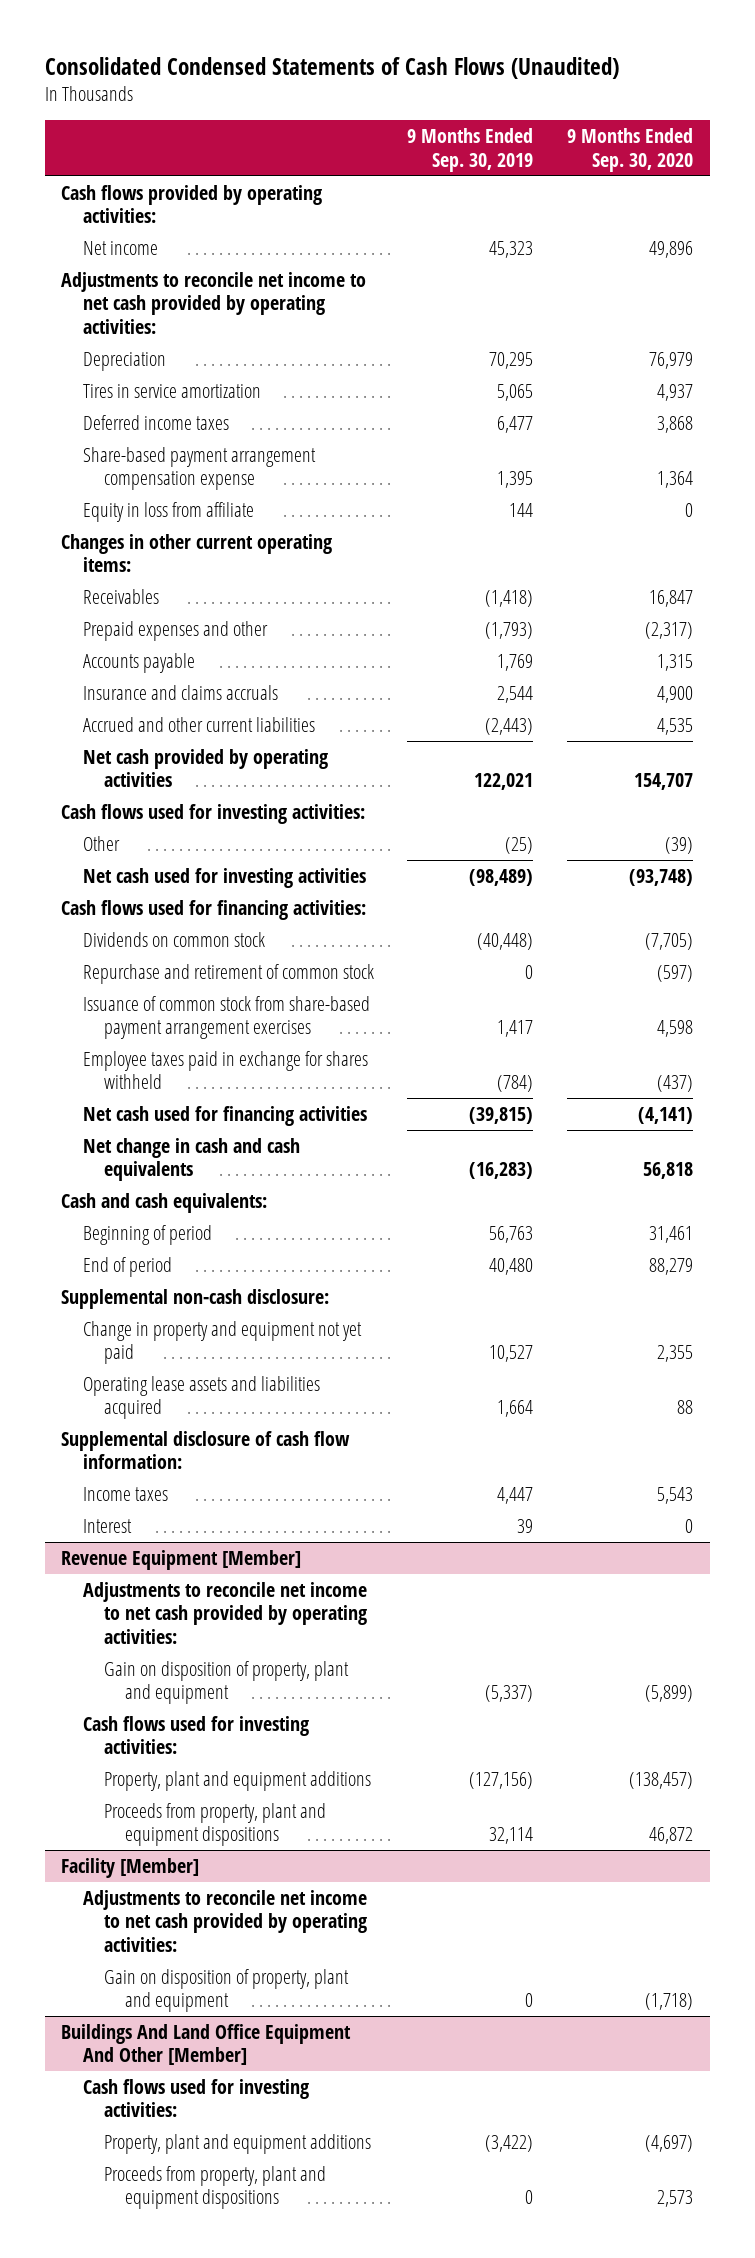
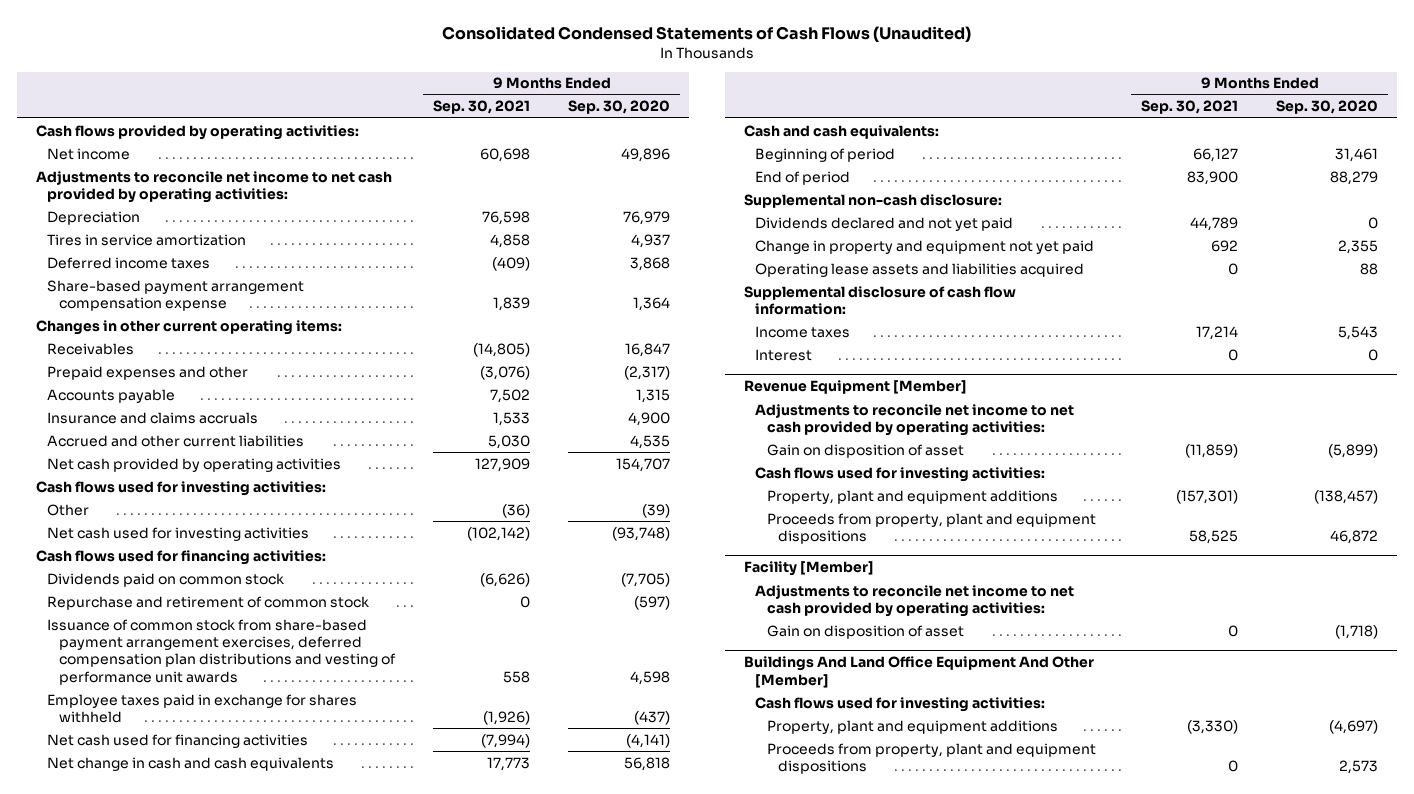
[407,127,534,172] 9 Months Ended Sep. 30, 2019 -> none
none -> [433,100,531,115] Sep. 30, 2021
[82,501,254,522] Equity in loss from affiliate -> none
[82,931,265,947] Dividends on common stock -> [47,572,285,587] Dividends paid on common stock
[82,995,370,1040] Issuance of common stock from share-based payment arrangement exercises -> [47,618,396,685] Issuance of common stock from share-based payment arrangement exercises, deferred compensation plan distributions and vesting of performance unit awards
none -> [755,216,1014,231] Dividends declared and not yet paid
[103,1660,349,1705] Gain on disposition of property, plant and equipment -> [766,443,964,458] Gain on disposition of asset
[103,1968,349,2013] Gain on disposition of property, plant and equipment -> [766,624,964,639] Gain on disposition of asset

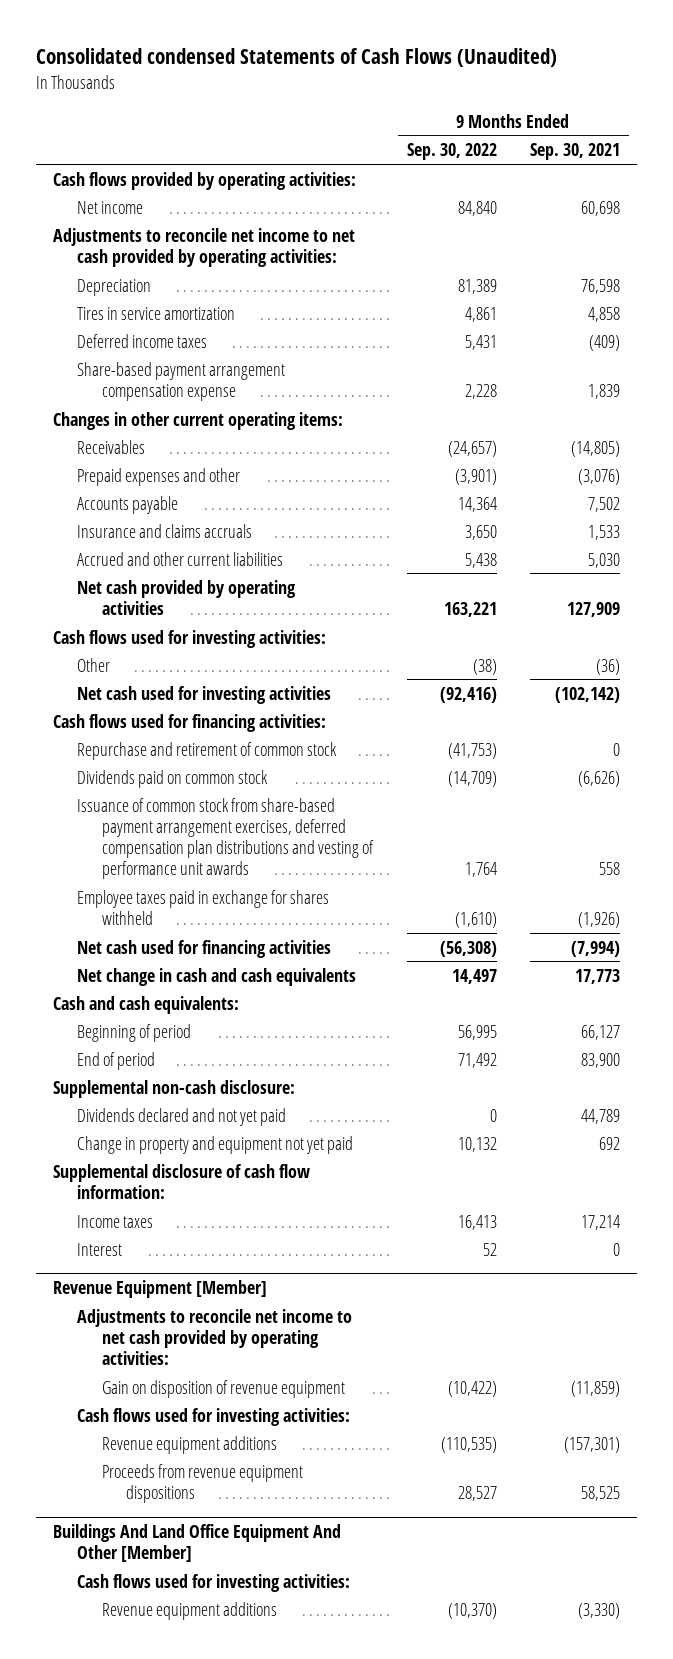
[442,25,972,42] Consolidated Condensed Statements of Cash Flows (Unaudited) -> [36,48,558,68] Consolidated condensed Statements of Cash Flows (Unaudited)
[568,100,671,115] Sep. 30, 2020 -> none
none -> [406,143,497,161] Sep. 30, 2022
[47,572,285,587] Dividends paid on common stock -> [77,769,269,788] Dividends paid on common stock
[755,262,1085,277] Operating lease assets and liabilities acquired -> none
[766,443,964,458] Gain on disposition of asset -> [101,1379,345,1398] Gain on disposition of revenue equipment
[743,561,874,577] Facility [Member] -> none
[755,584,1075,617] Adjustments to reconcile net income to net cash provided by operating activities: -> none
[766,624,964,639] Gain on disposition of asset -> none
[766,489,1058,504] Property, plant and equipment additions -> [101,1435,277,1454] Revenue equipment additions
[766,512,1096,544] Proceeds from property, plant and equipment dispositions -> [101,1463,303,1503] Proceeds from revenue equipment dispositions
[766,742,1096,774] Proceeds from property, plant and equipment dispositions -> none
[766,719,1058,734] Property, plant and equipment additions -> [101,1601,277,1620] Revenue equipment additions

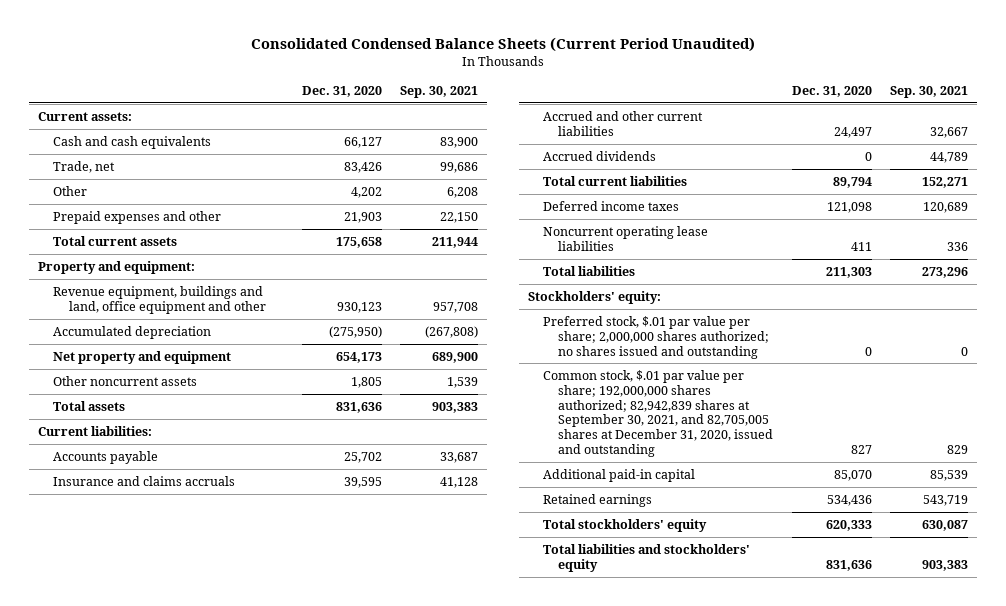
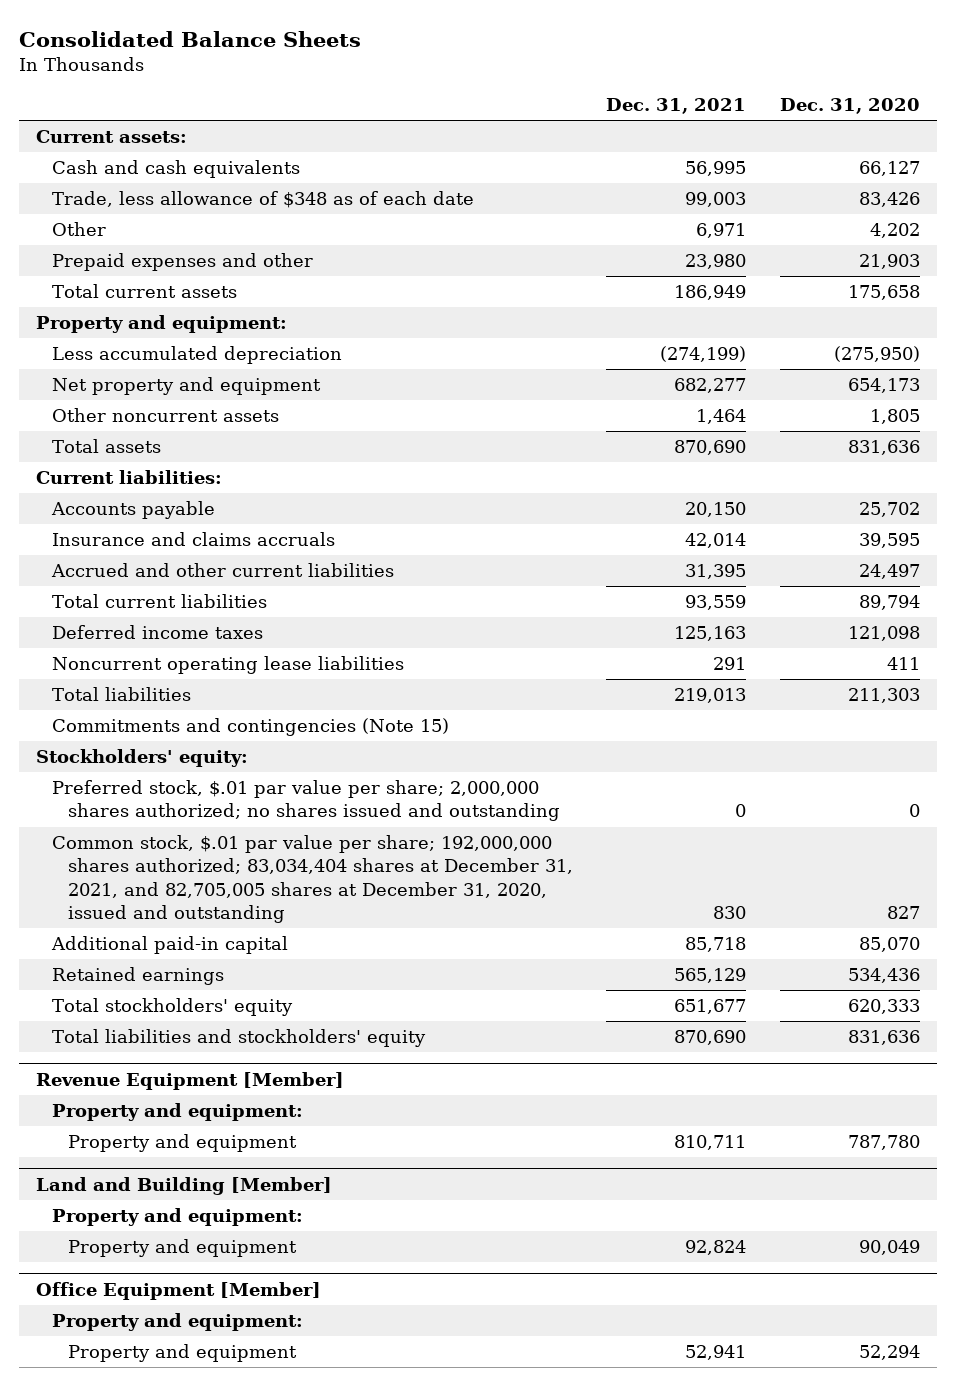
[251,36,756,52] Consolidated Condensed Balance Sheets (Current Period Unaudited) -> [18,30,361,47] Consolidated Balance Sheets
[400,86,479,99] Sep. 30, 2021 -> none
none -> [606,98,747,115] Dec. 31, 2021
[53,160,116,173] Trade, net -> [51,191,474,209] Trade, less allowance of $348 as of each date
[53,285,266,314] Revenue equipment, buildings and land, office equipment and other -> none
[53,325,212,339] Accumulated depreciation -> [51,346,342,365] Less accumulated depreciation
[543,150,657,161] Accrued dividends -> none
none -> [51,718,449,737] Commitments and contingencies (Note 15)
[543,369,774,458] Common stock, $.01 par value per share; 192,000,000 shares authorized; 82,942,839 shares at September 30, 2021, and 82,705,005 shares at December 31, 2020, issued and outstanding -> [51,835,573,924] Common stock, $.01 par value per share; 192,000,000 shares authorized; 83,034,404 shares at December 31, 2021, and 82,705,005 shares at December 31, 2020, issued and outstanding
none -> [35,1071,344,1090] Revenue Equipment [Member]
none -> [51,1103,303,1122] Property and equipment:
none -> [67,1134,297,1153] Property and equipment
none -> [35,1176,332,1195] Land and Building [Member]
none -> [51,1208,303,1227] Property and equipment:
none -> [67,1239,297,1258] Property and equipment
none -> [35,1281,321,1300] Office Equipment [Member]
none -> [51,1313,303,1332] Property and equipment:
none -> [67,1344,297,1363] Property and equipment

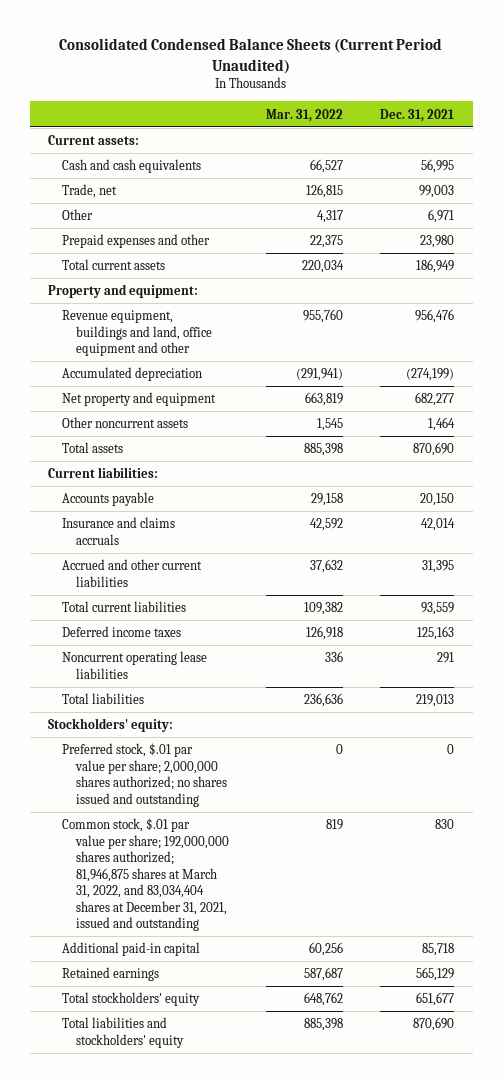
[18,30,361,47] Consolidated Balance Sheets -> [59,38,443,74] Consolidated Condensed Balance Sheets (Current Period Unaudited)
[779,98,920,115] Dec. 31, 2020 -> none
none -> [266,108,344,122] Mar. 31, 2022
[51,191,474,209] Trade, less allowance of $348 as of each date -> [62,184,118,199] Trade, net
none -> [62,310,213,357] Revenue equipment, buildings and land, office equipment and other
[51,346,342,365] Less accumulated depreciation -> [62,367,203,382] Accumulated depreciation
[51,718,449,737] Commitments and contingencies (Note 15) -> none
[51,835,573,924] Common stock, $.01 par value per share; 192,000,000 shares authorized; 83,034,404 shares at December 31, 2021, and 82,705,005 shares at December 31, 2020, issued and outstanding -> [62,818,230,931] Common stock, $.01 par value per share; 192,000,000 shares authorized; 81,946,875 shares at March 31, 2022, and 83,034,404 shares at December 31, 2021, issued and outstanding
[35,1071,344,1090] Revenue Equipment [Member] -> none
[51,1103,303,1122] Property and equipment: -> none
[67,1134,297,1153] Property and equipment -> none
[35,1176,332,1195] Land and Building [Member] -> none
[51,1208,303,1227] Property and equipment: -> none
[67,1239,297,1258] Property and equipment -> none
[35,1281,321,1300] Office Equipment [Member] -> none
[51,1313,303,1332] Property and equipment: -> none
[67,1344,297,1363] Property and equipment -> none

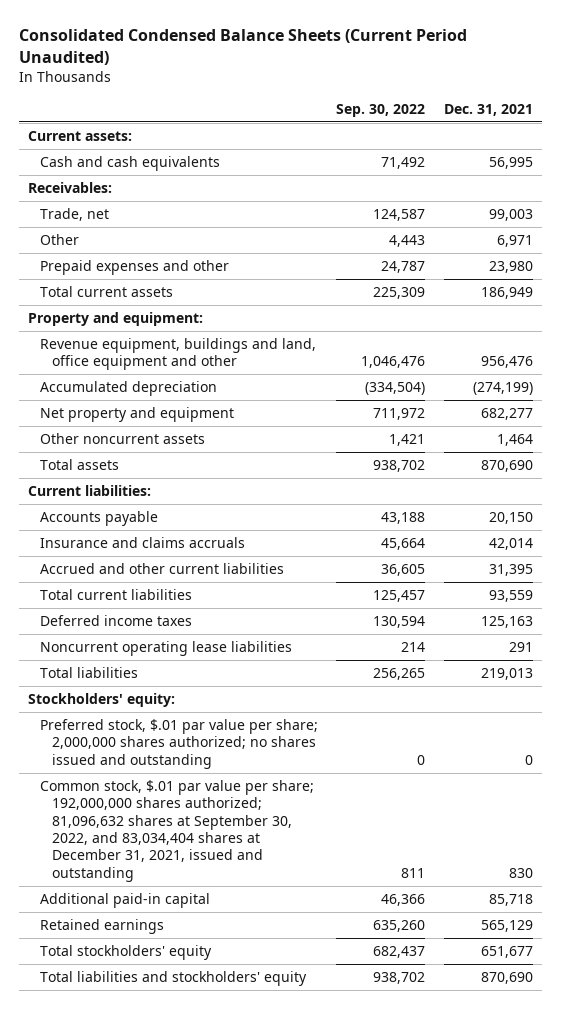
[266,108,344,122] Mar. 31, 2022 -> none
none -> [336,103,426,117] Sep. 30, 2022
none -> [28,181,113,193] Receivables:
[62,818,230,931] Common stock, $.01 par value per share; 192,000,000 shares authorized; 81,946,875 shares at March 31, 2022, and 83,034,404 shares at December 31, 2021, issued and outstanding -> [40,779,315,882] Common stock, $.01 par value per share; 192,000,000 shares authorized; 81,096,632 shares at September 30, 2022, and 83,034,404 shares at December 31, 2021, issued and outstanding

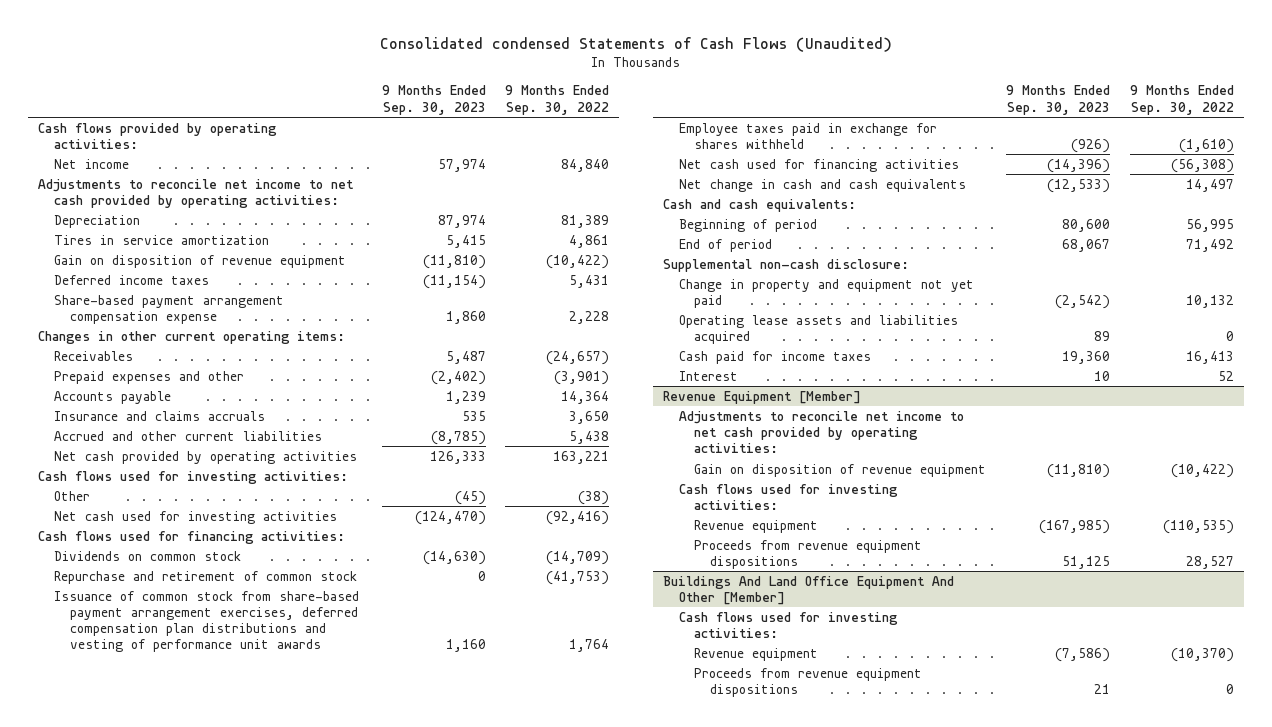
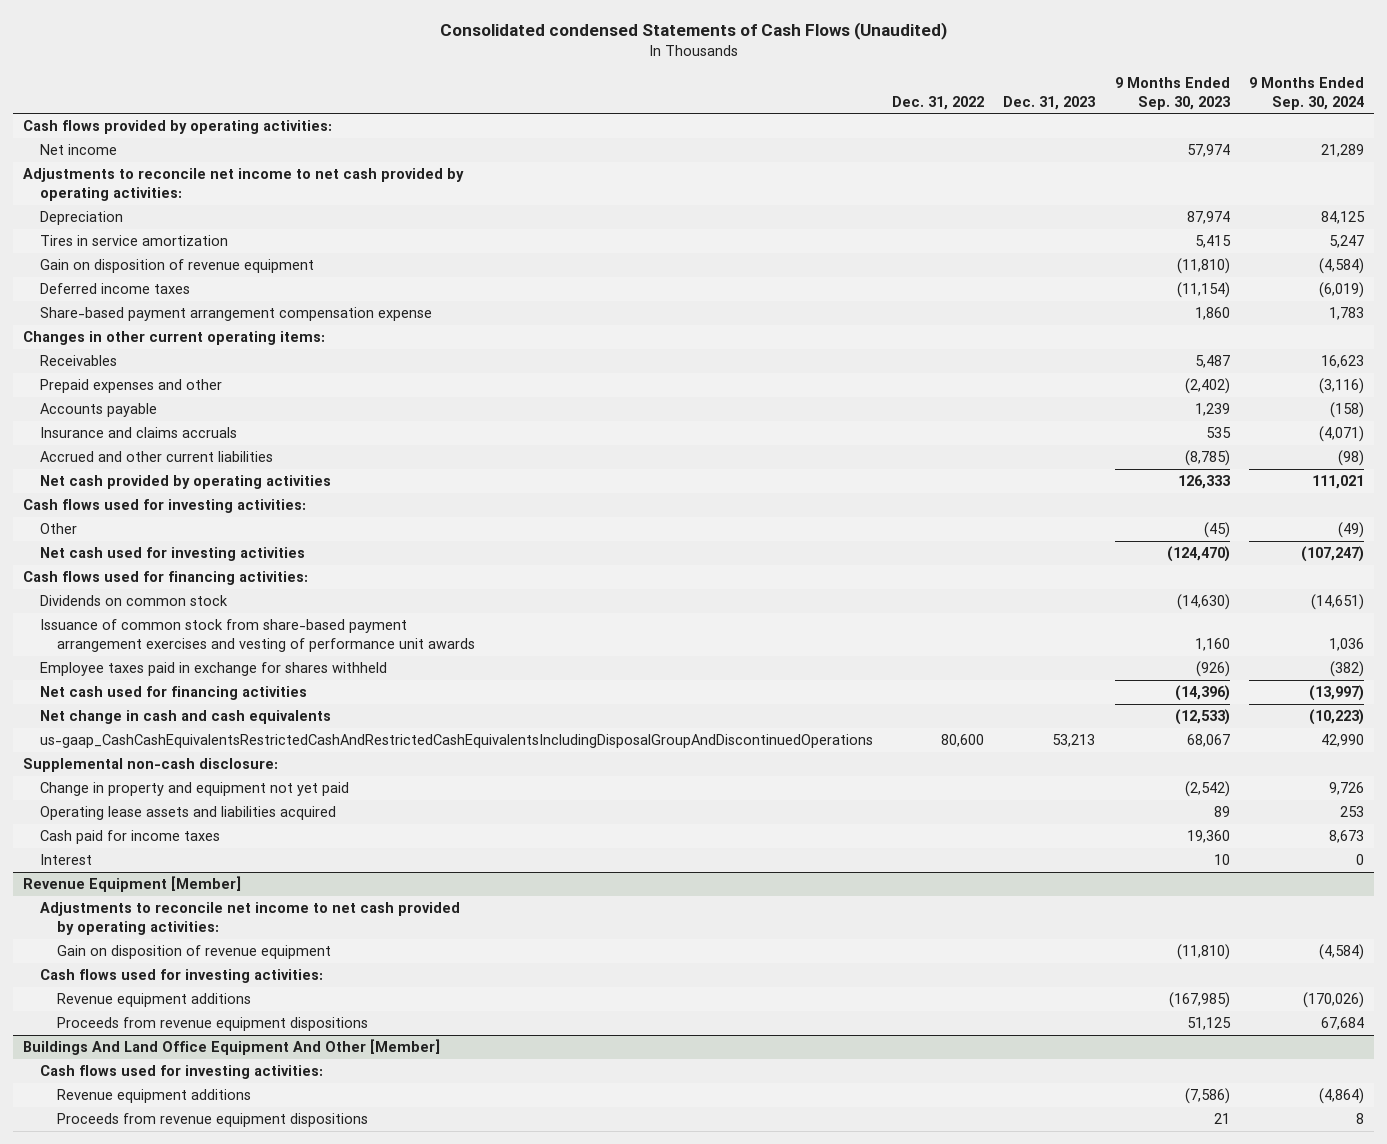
[505,85,610,115] 9 Months Ended Sep. 30, 2022 -> none
none -> [892,95,985,110] Dec. 31, 2022
none -> [1003,95,1096,110] Dec. 31, 2023
none -> [1249,76,1365,110] 9 Months Ended Sep. 30, 2024
[54,570,358,584] Repurchase and retirement of common stock -> none
[54,590,360,653] Issuance of common stock from share-based payment arrangement exercises, deferred compensation plan distributions and vesting of performance unit awards -> [39,618,475,653] Issuance of common stock from share-based payment arrangement exercises and vesting of performance unit awards
[662,198,856,212] Cash and cash equivalents: -> none
[678,218,817,232] Beginning of period -> none
[678,238,772,252] End of period -> [39,733,873,748] us-gaap_CashCashEquivalentsRestrictedCashAndRestrictedCashEquivalentsIncludingDisposalGroupAndDiscontinuedOperations
[694,519,819,533] Revenue equipment -> [56,992,251,1007] Revenue equipment additions
[694,647,819,661] Revenue equipment -> [56,1088,251,1103] Revenue equipment additions

